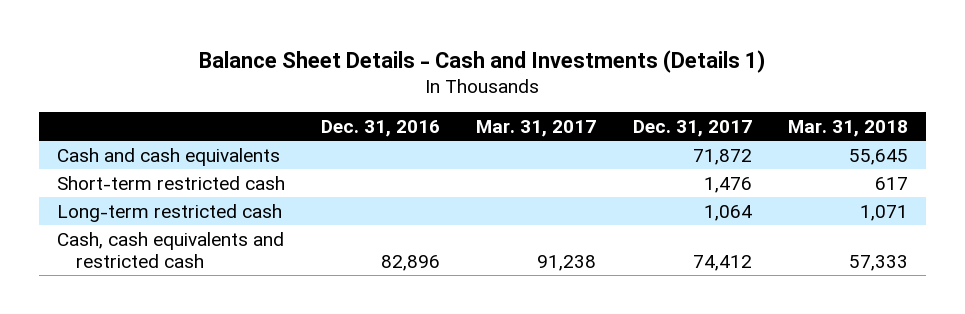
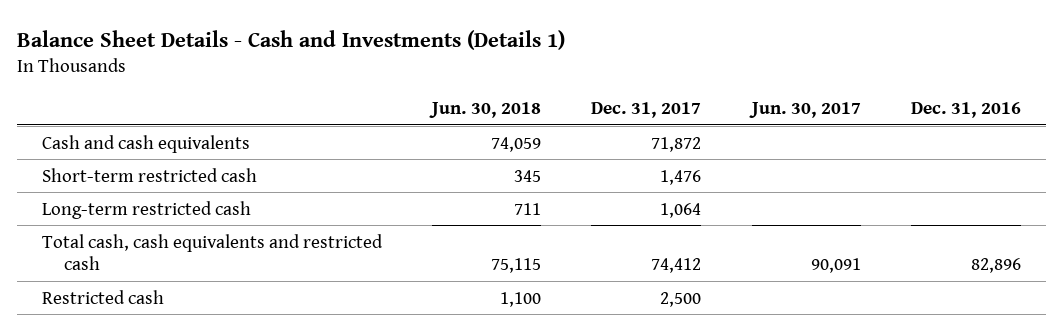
[476,119,597,137] Mar. 31, 2017 -> none
[787,119,908,137] Mar. 31, 2018 -> none
none -> [429,102,542,119] Jun. 30, 2018
none -> [748,102,861,119] Jun. 30, 2017
[56,231,284,268] Cash, cash equivalents and restricted cash -> [42,233,384,271] Total cash, cash equivalents and restricted cash
none -> [42,289,165,304] Restricted cash

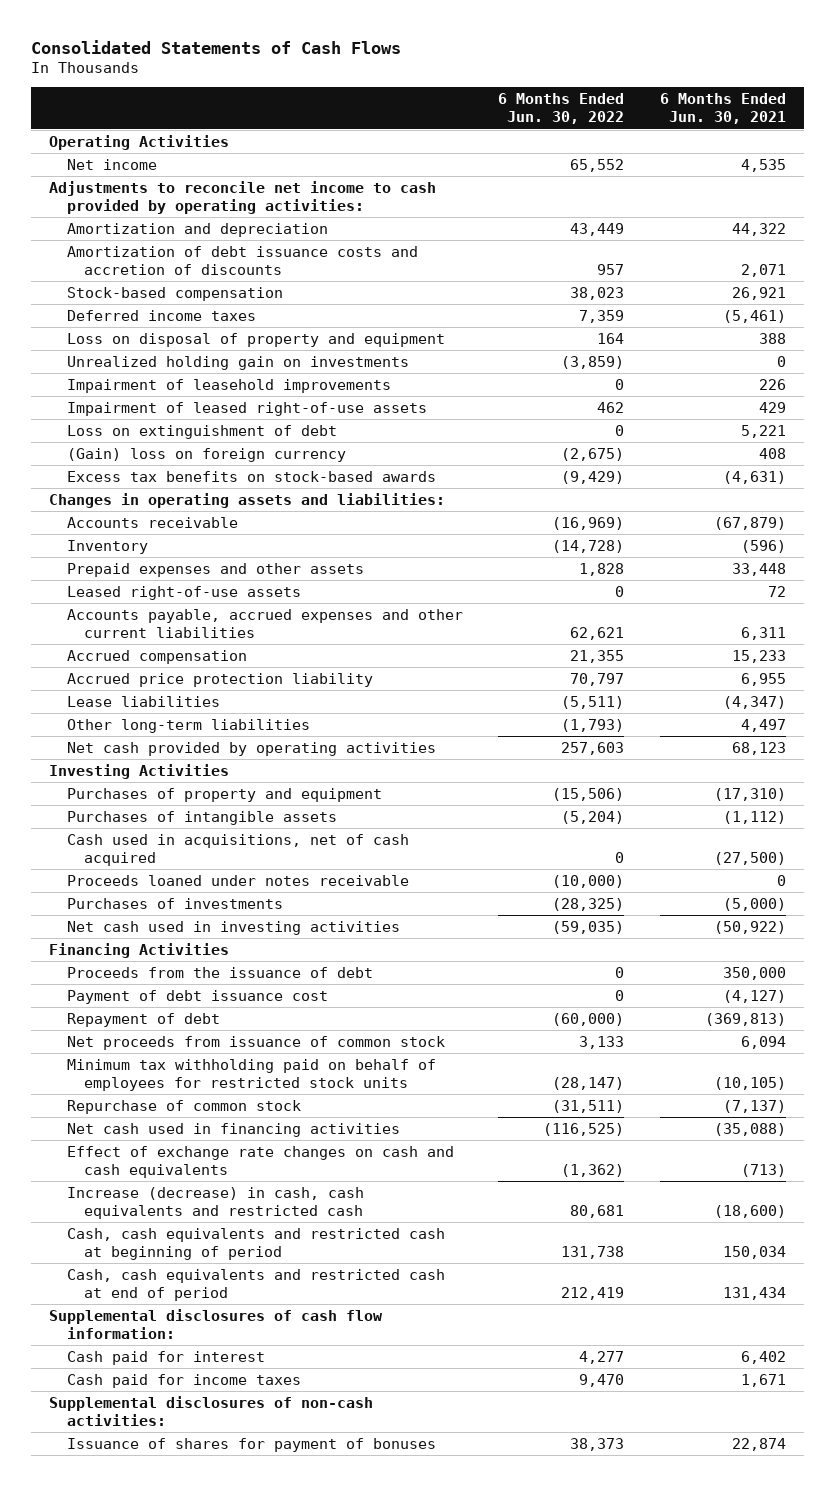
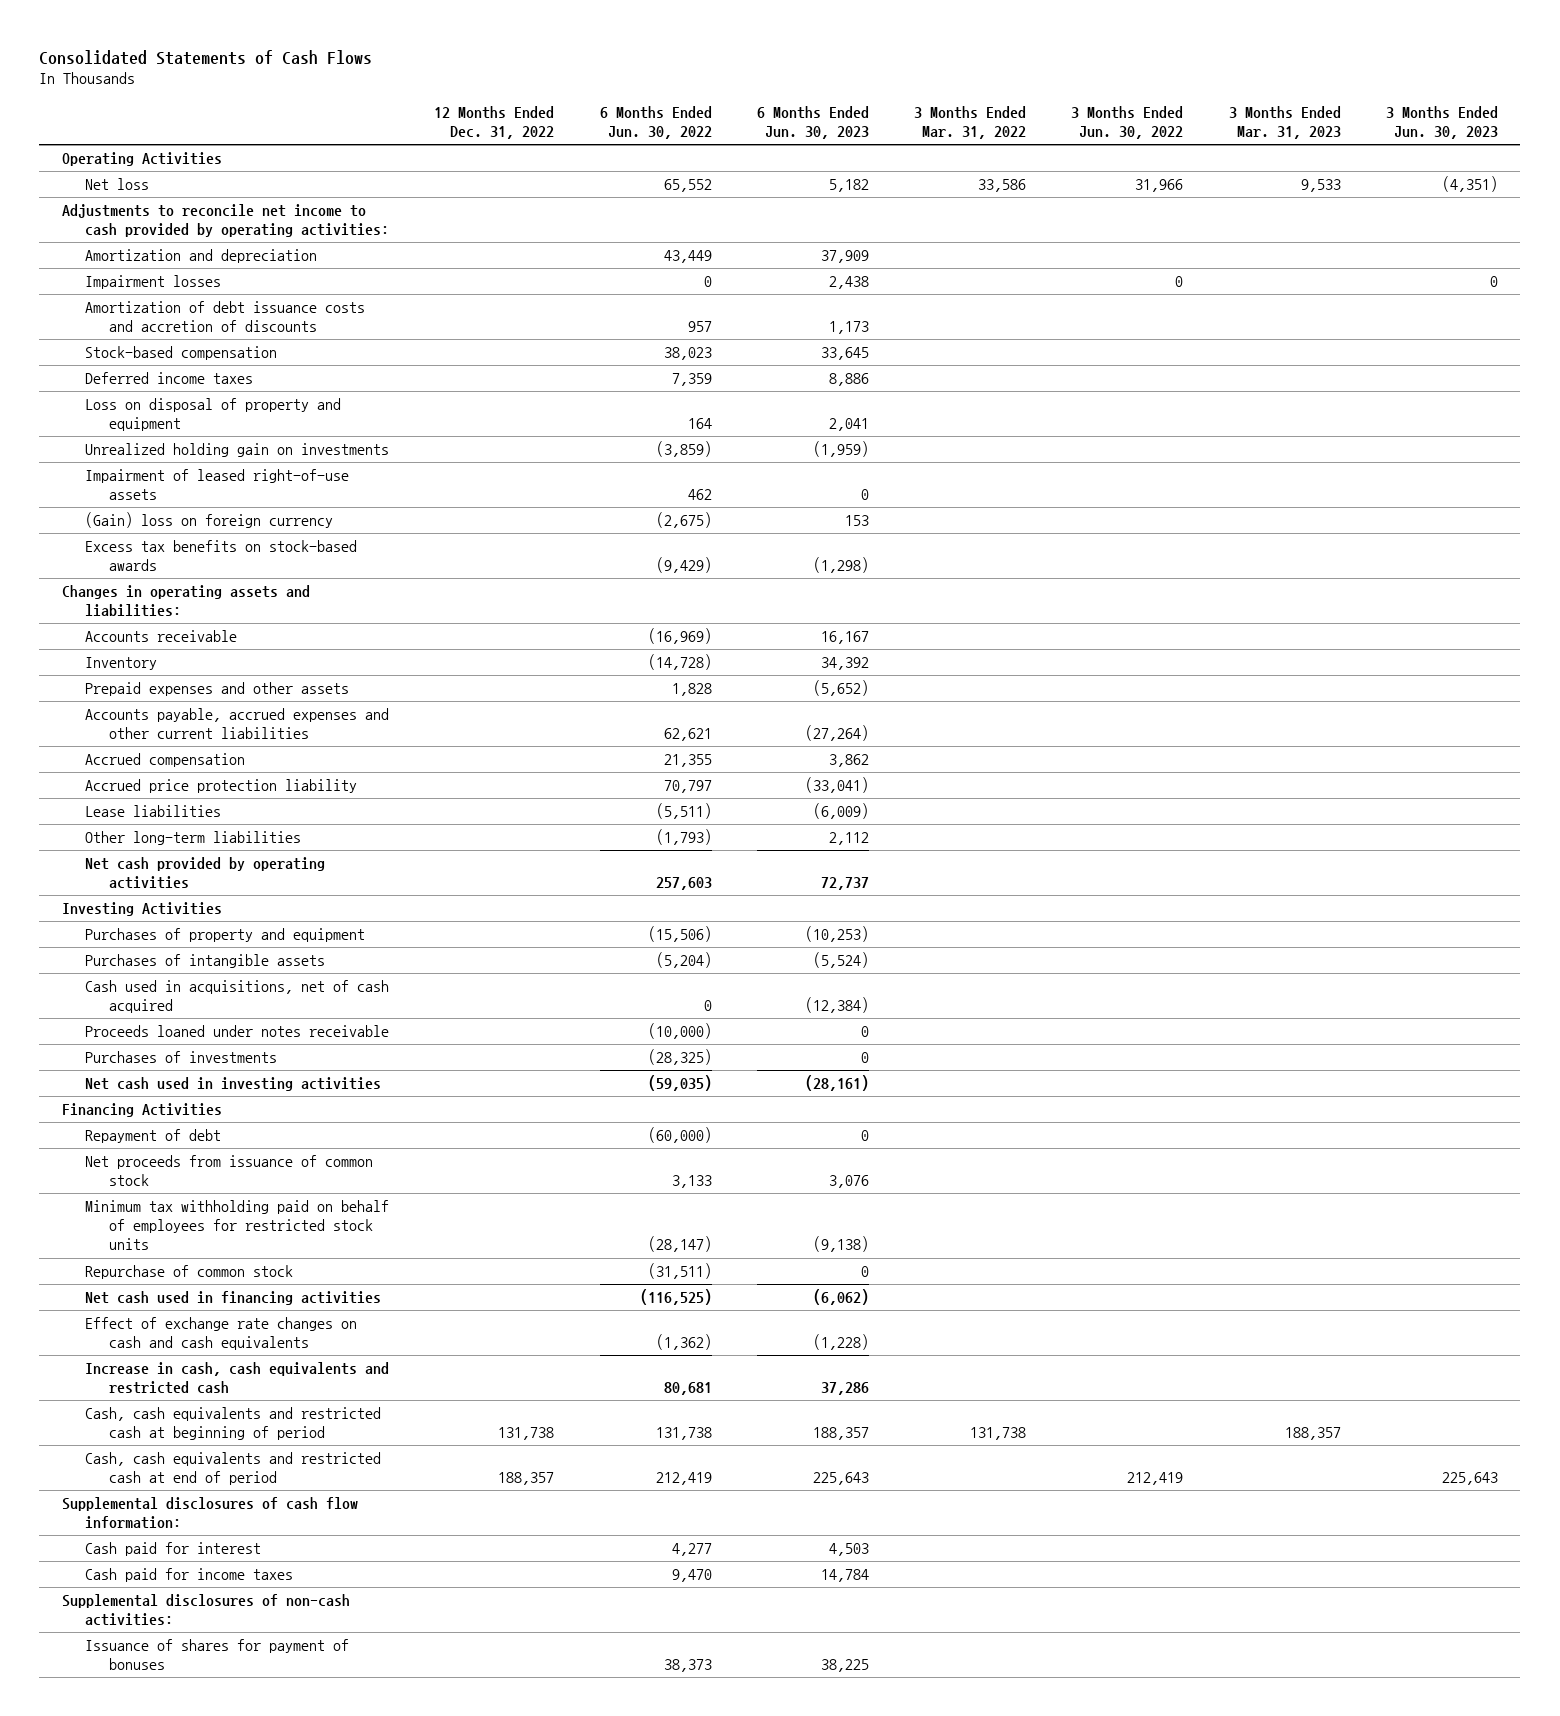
[660,93,787,125] 6 Months Ended Jun. 30, 2021 -> none
none -> [434,105,555,139] 12 Months Ended Dec. 31, 2022
none -> [756,105,869,139] 6 Months Ended Jun. 30, 2023
none -> [914,105,1027,139] 3 Months Ended Mar. 31, 2022
none -> [1071,105,1184,139] 3 Months Ended Jun. 30, 2022
none -> [1228,105,1341,139] 3 Months Ended Mar. 31, 2023
none -> [1385,105,1498,139] 3 Months Ended Jun. 30, 2023
[66,158,157,170] Net income -> [85,177,150,190] Net loss
none -> [85,274,222,289] Impairment losses
[66,378,391,393] Impairment of leasehold improvements -> none
[66,424,337,439] Loss on extinguishment of debt -> none
[66,585,301,600] Leased right-of-use assets -> none
[66,966,373,978] Proceeds from the issuance of debt -> none
[66,989,328,1004] Payment of debt issuance cost -> none
[66,1186,364,1219] Increase (decrease) in cash, cash equivalents and restricted cash -> [85,1361,390,1395] Increase in cash, cash equivalents and restricted cash

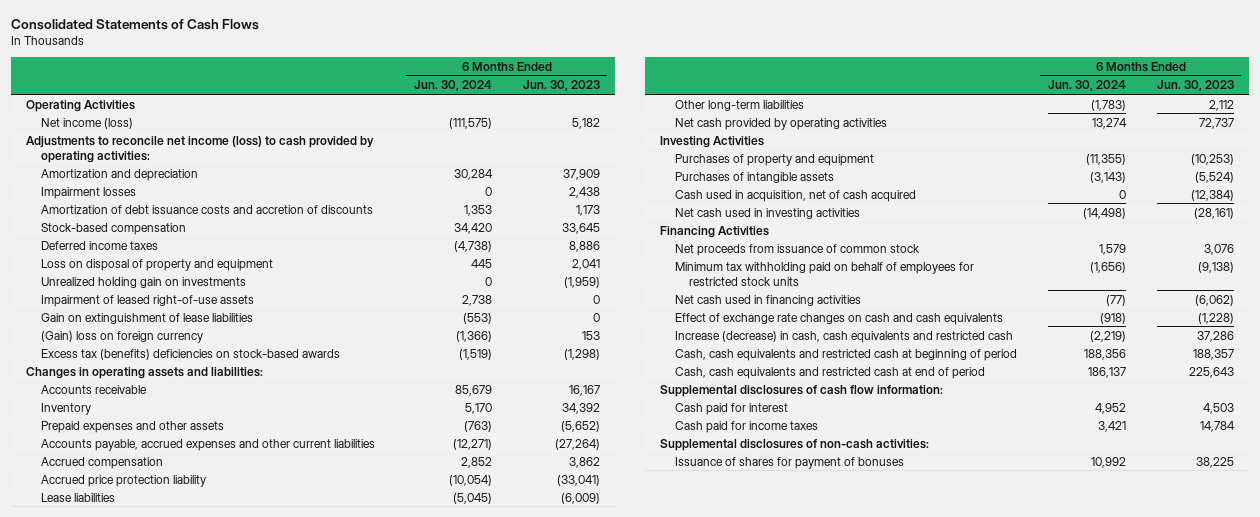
[434,105,555,139] 12 Months Ended Dec. 31, 2022 -> none
[599,105,712,139] 6 Months Ended Jun. 30, 2022 -> none
[914,105,1027,139] 3 Months Ended Mar. 31, 2022 -> none
[1071,105,1184,139] 3 Months Ended Jun. 30, 2022 -> none
[1228,105,1341,139] 3 Months Ended Mar. 31, 2023 -> none
[1385,105,1498,139] 3 Months Ended Jun. 30, 2023 -> none
none -> [413,80,492,92] Jun. 30, 2024
[85,177,150,190] Net loss -> [40,117,133,129] Net income (loss)
[61,203,390,238] Adjustments to reconcile net income to cash provided by operating activities: -> [26,135,375,163] Adjustments to reconcile net income (loss) to cash provided by operating activities:
none -> [40,312,253,324] Gain on extinguishment of lease liabilities
[85,539,358,572] Excess tax benefits on stock-based awards -> [40,348,340,360] Excess tax (benefits) deficiencies on stock-based awards
[85,1024,390,1037] Proceeds loaned under notes receivable -> none
[85,1050,278,1063] Purchases of investments -> none
[85,979,390,1014] Cash used in acquisitions, net of cash acquired -> [674,189,916,202] Cash used in acquisition, net of cash acquired
[85,1128,222,1143] Repayment of debt -> none
[85,1264,294,1279] Repurchase of common stock -> none
[85,1361,390,1395] Increase in cash, cash equivalents and restricted cash -> [674,330,1013,343] Increase (decrease) in cash, cash equivalents and restricted cash

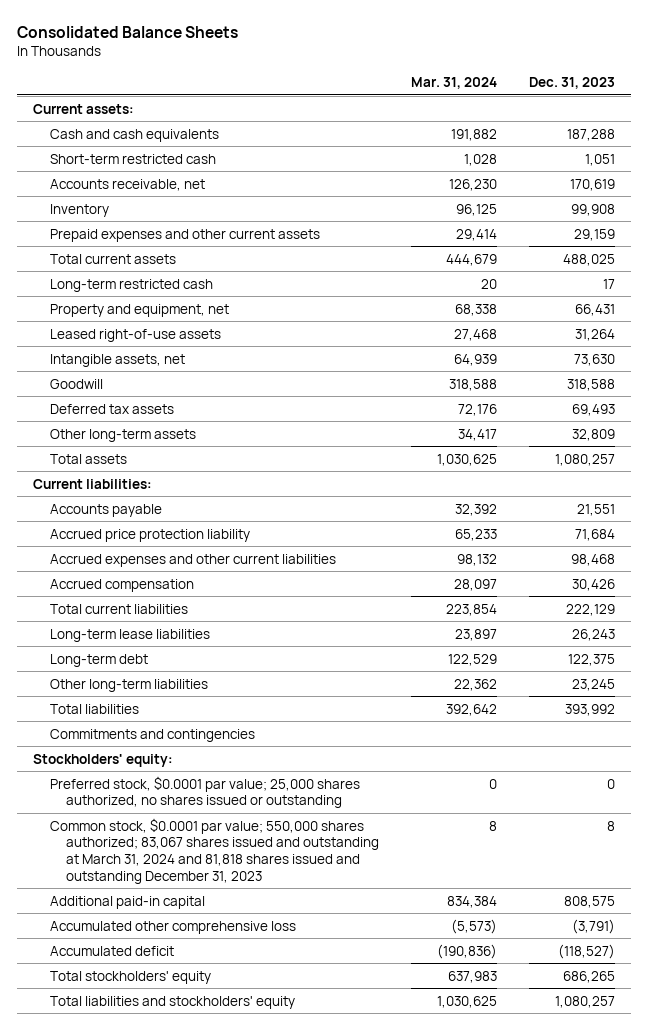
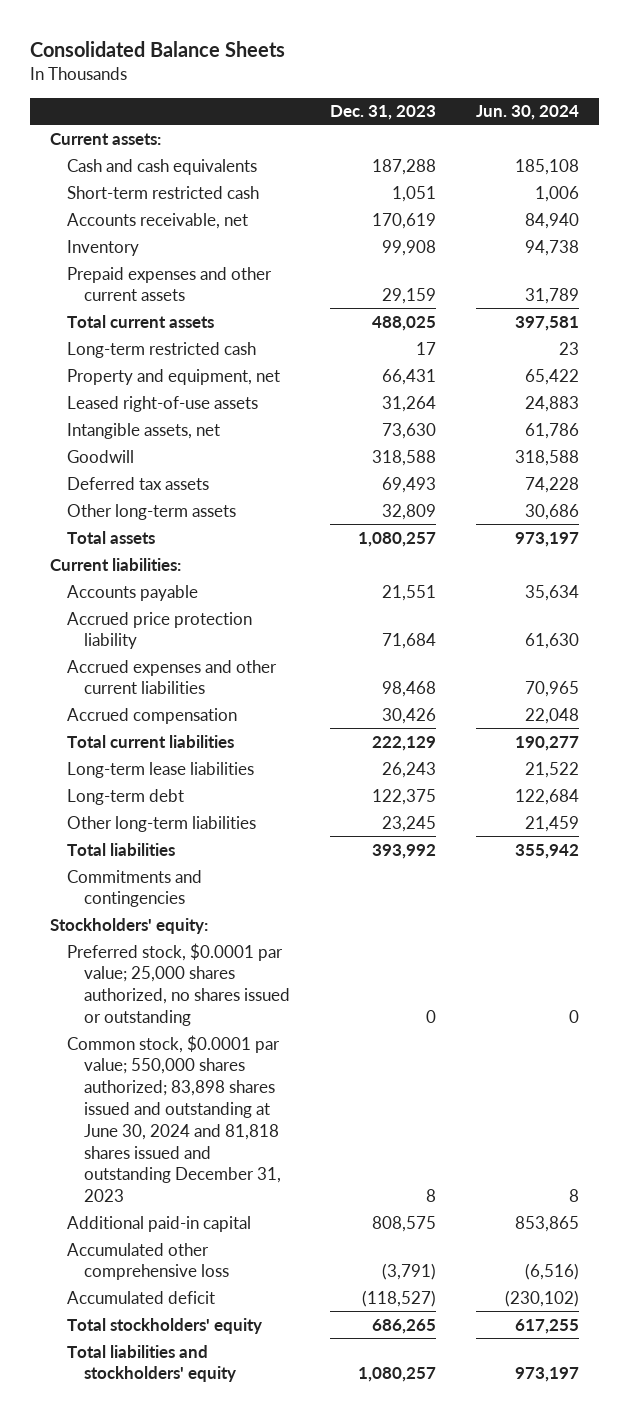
[410,77,497,90] Mar. 31, 2024 -> none
none -> [475,105,579,121] Jun. 30, 2024
[49,817,379,884] Common stock, $0.0001 par value; 550,000 shares authorized; 83,067 shares issued and outstanding at March 31, 2024 and 81,818 shares issued and outstanding December 31, 2023 -> [67,1034,281,1203] Common stock, $0.0001 par value; 550,000 shares authorized; 83,898 shares issued and outstanding at June 30, 2024 and 81,818 shares issued and outstanding December 31, 2023

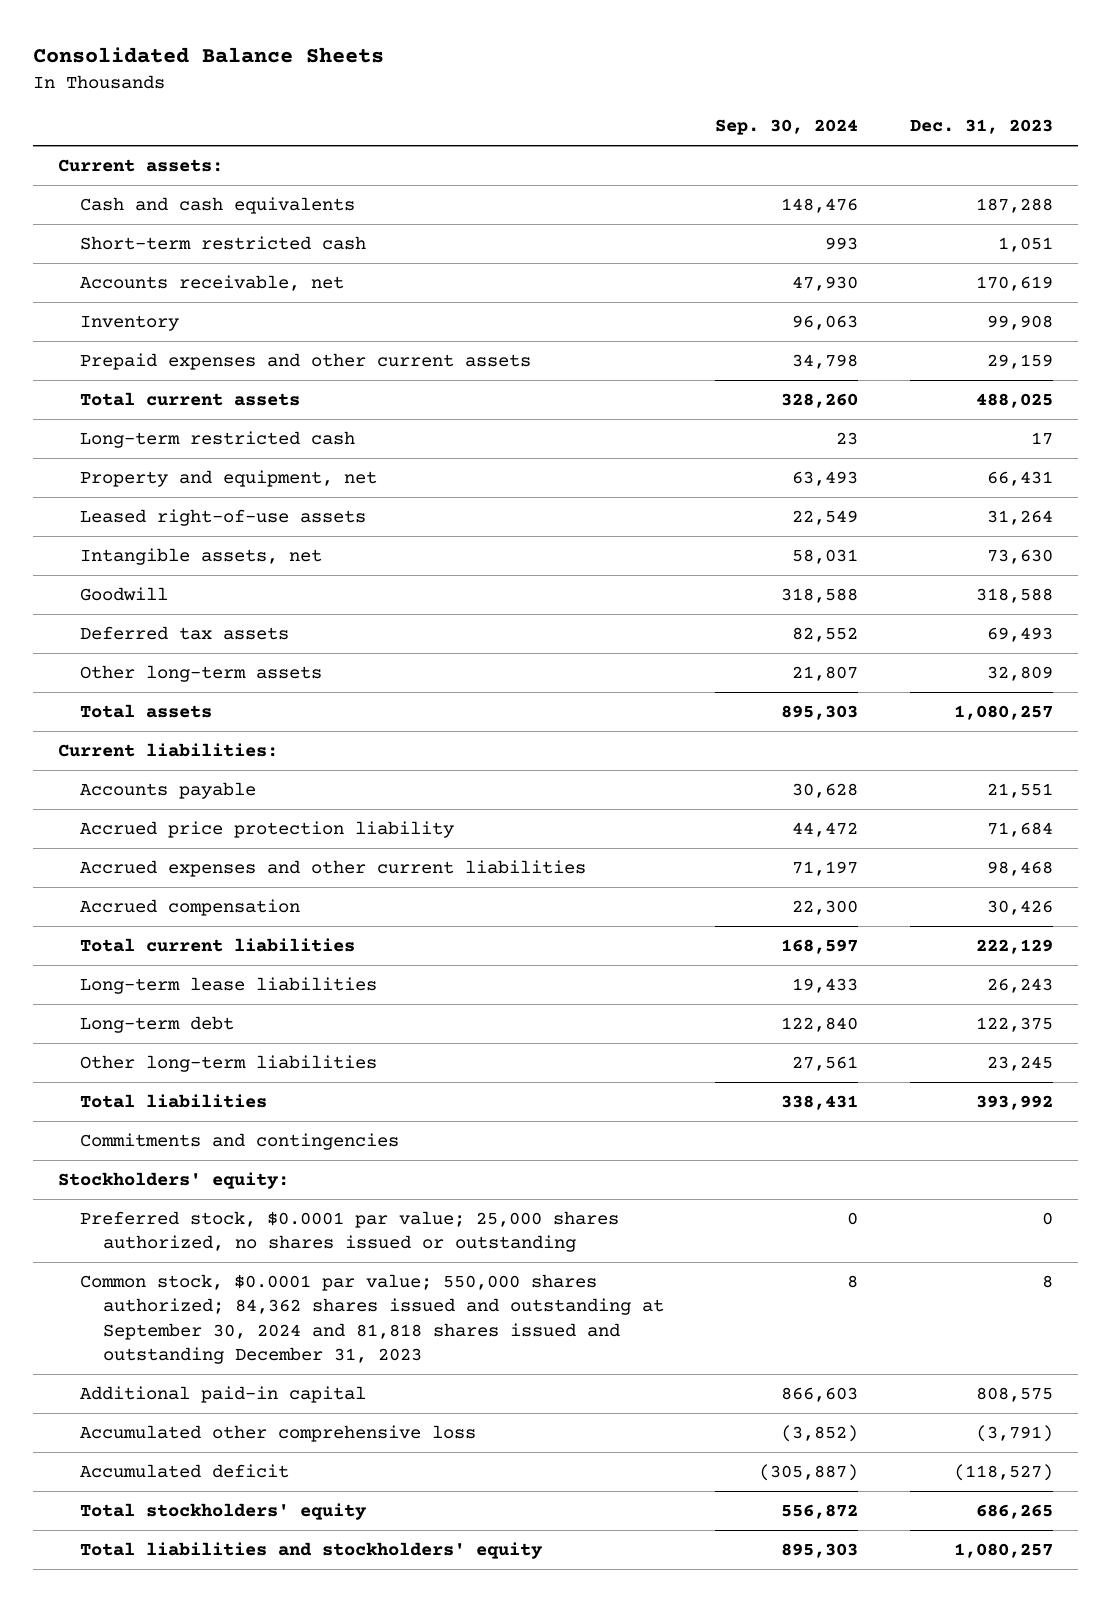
[475,105,579,121] Jun. 30, 2024 -> none
none -> [715,119,859,136] Sep. 30, 2024
[67,1034,281,1203] Common stock, $0.0001 par value; 550,000 shares authorized; 83,898 shares issued and outstanding at June 30, 2024 and 81,818 shares issued and outstanding December 31, 2023 -> [80,1273,664,1365] Common stock, $0.0001 par value; 550,000 shares authorized; 84,362 shares issued and outstanding at September 30, 2024 and 81,818 shares issued and outstanding December 31, 2023

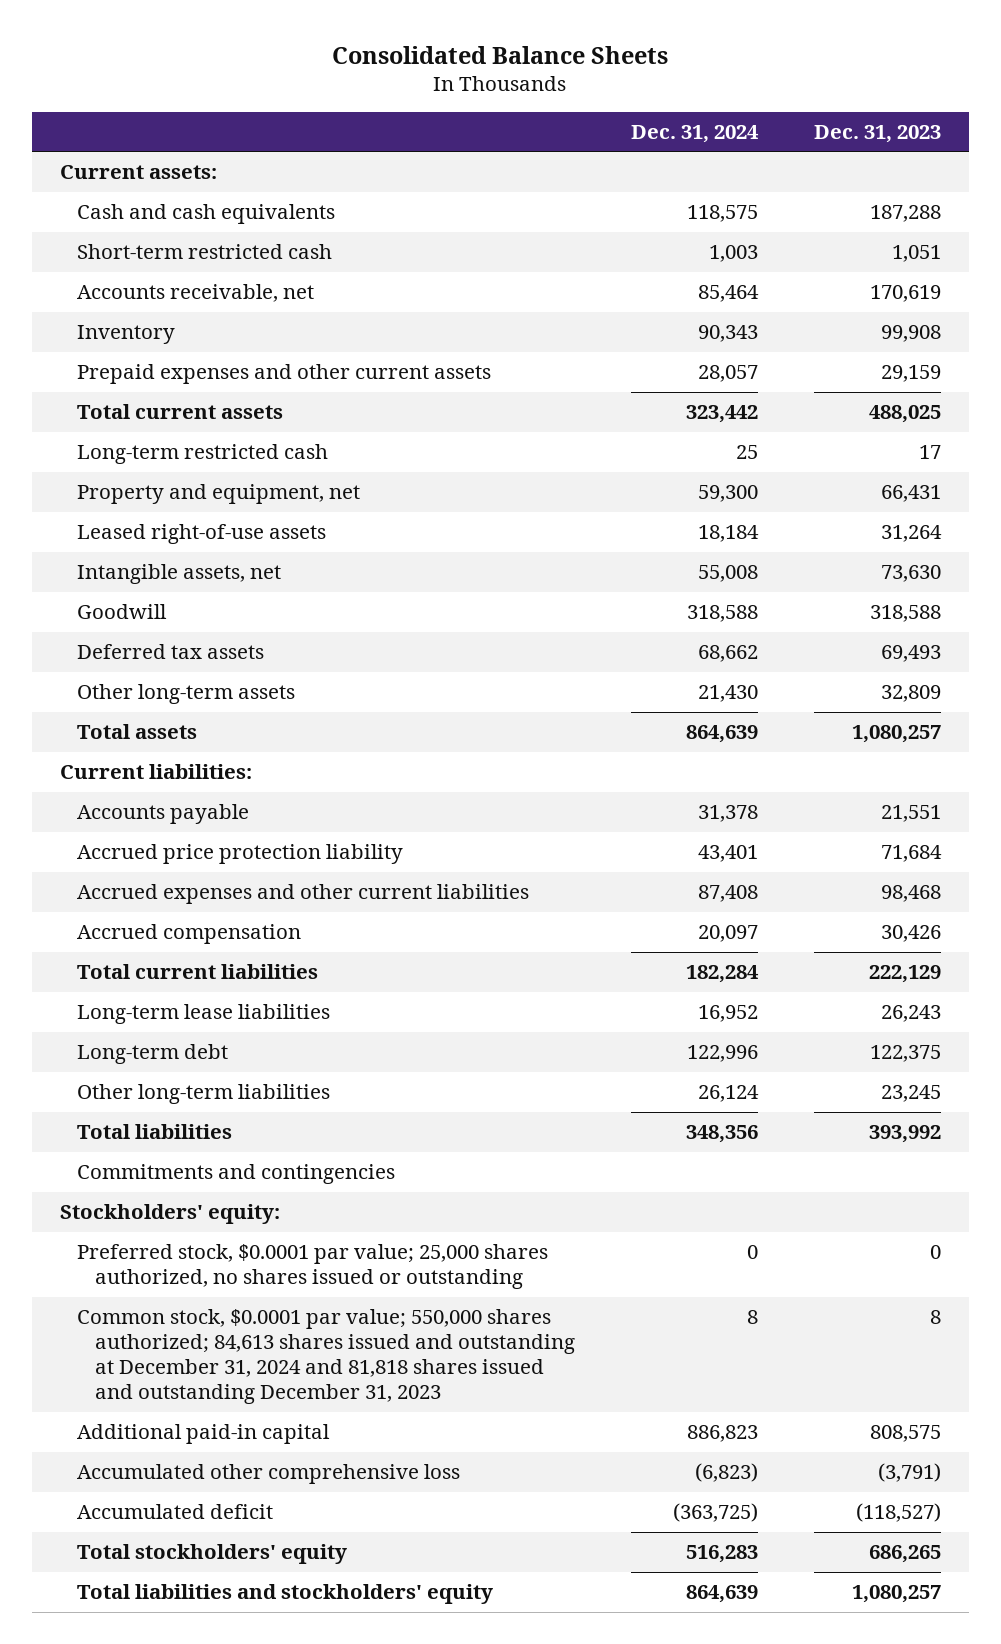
[715,119,859,136] Sep. 30, 2024 -> none
none -> [630,124,759,143] Dec. 31, 2024
[80,1273,664,1365] Common stock, $0.0001 par value; 550,000 shares authorized; 84,362 shares issued and outstanding at September 30, 2024 and 81,818 shares issued and outstanding December 31, 2023 -> [77,1309,576,1405] Common stock, $0.0001 par value; 550,000 shares authorized; 84,613 shares issued and outstanding at December 31, 2024 and 81,818 shares issued and outstanding December 31, 2023

